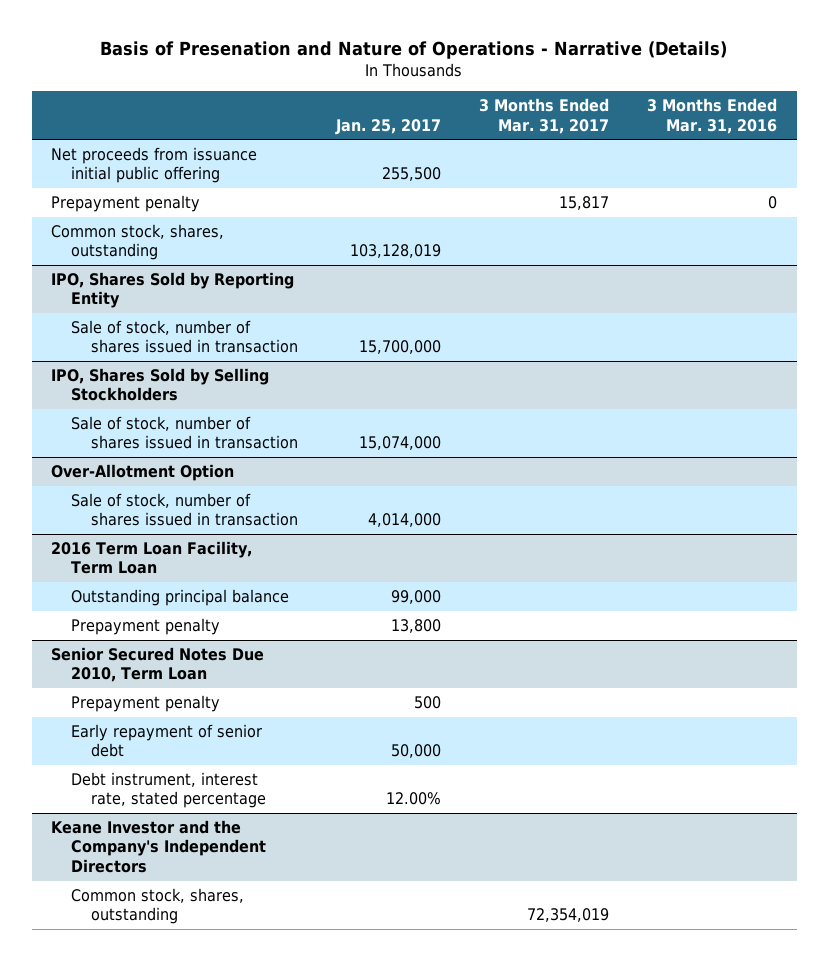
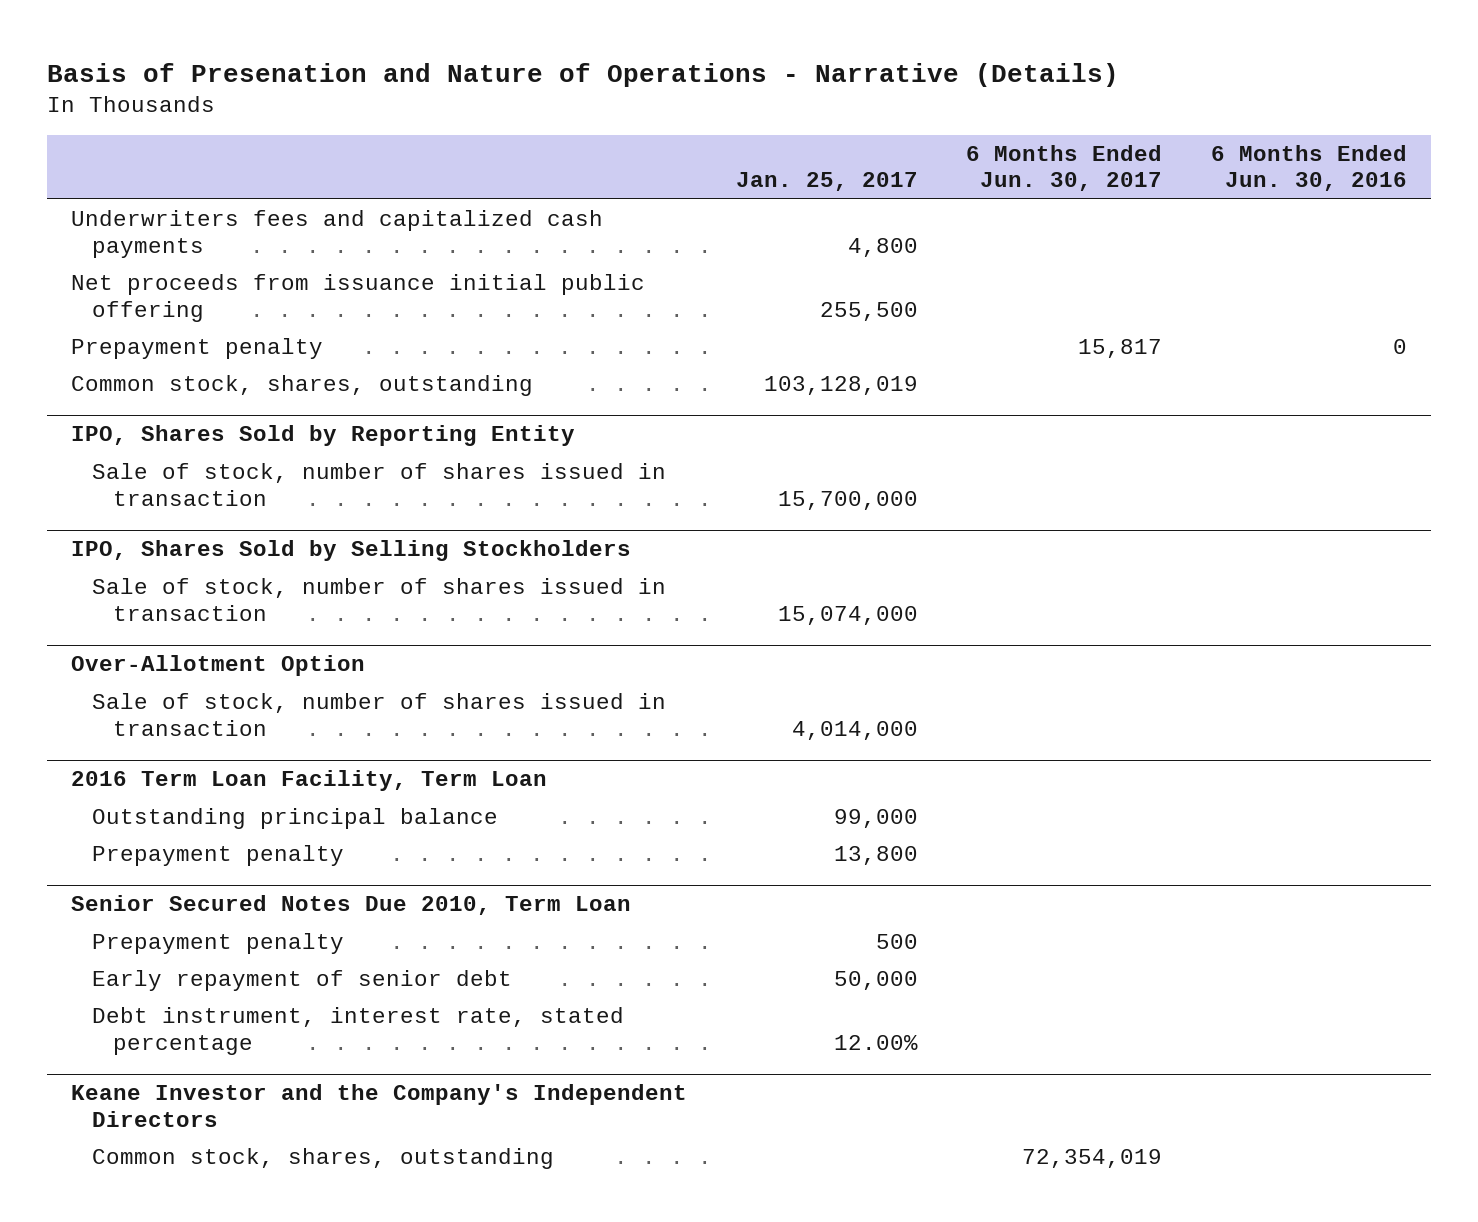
[479,98,610,134] 3 Months Ended Mar. 31, 2017 -> none
[647,98,778,134] 3 Months Ended Mar. 31, 2016 -> none
none -> [966,144,1163,192] 6 Months Ended Jun. 30, 2017
none -> [1210,144,1407,192] 6 Months Ended Jun. 30, 2016
none -> [71,210,604,258] Underwriters fees and capitalized cash payments

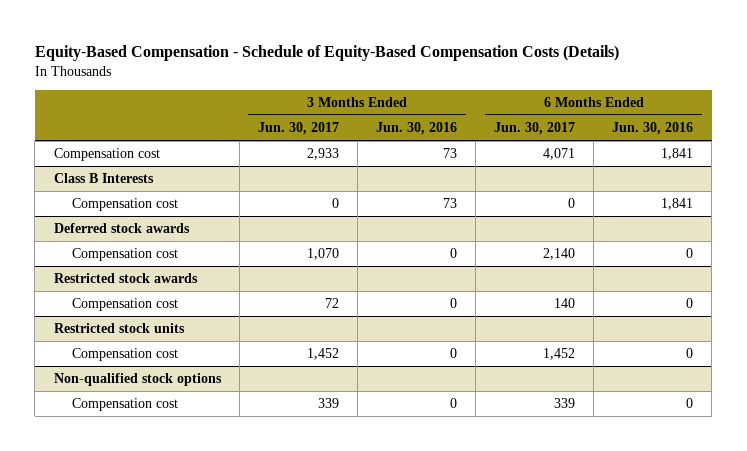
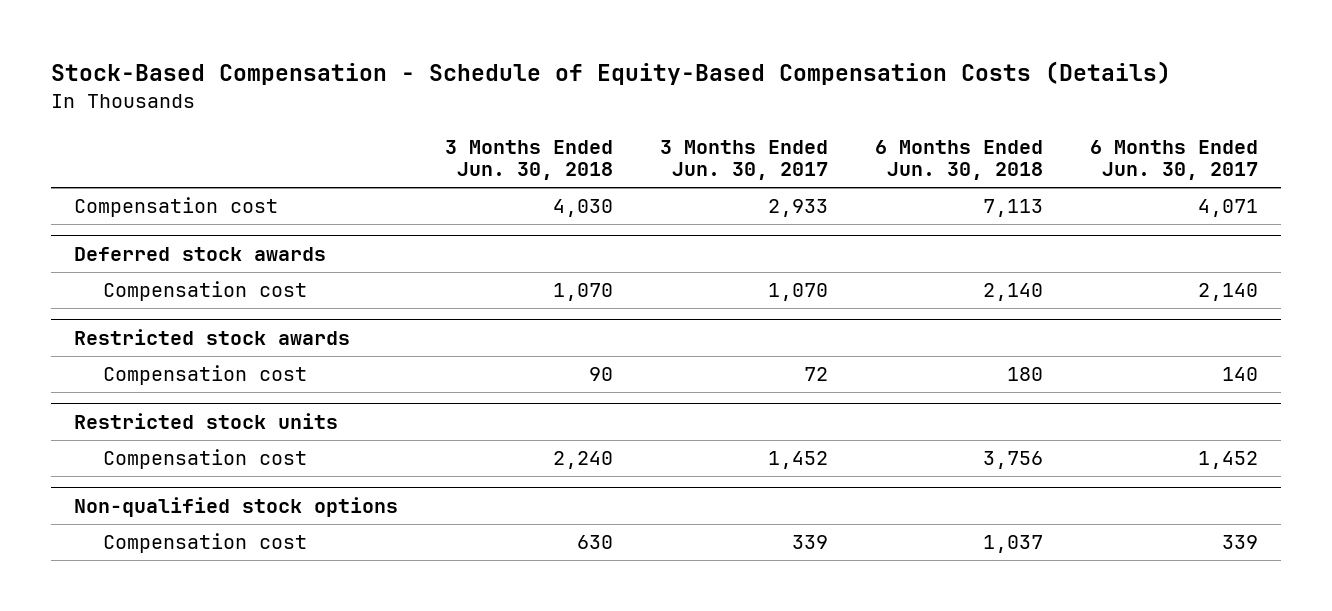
[34,44,619,61] Equity-Based Compensation - Schedule of Equity-Based Compensation Costs (Details) -> [50,61,1171,86] Stock-Based Compensation - Schedule of Equity-Based Compensation Costs (Details)
[375,122,457,136] Jun. 30, 2016 -> none
[612,122,694,136] Jun. 30, 2016 -> none
none -> [445,139,614,181] 3 Months Ended Jun. 30, 2018
none -> [874,139,1043,181] 6 Months Ended Jun. 30, 2018
[53,173,154,184] Class B Interests -> none
[72,198,179,212] Compensation cost -> none

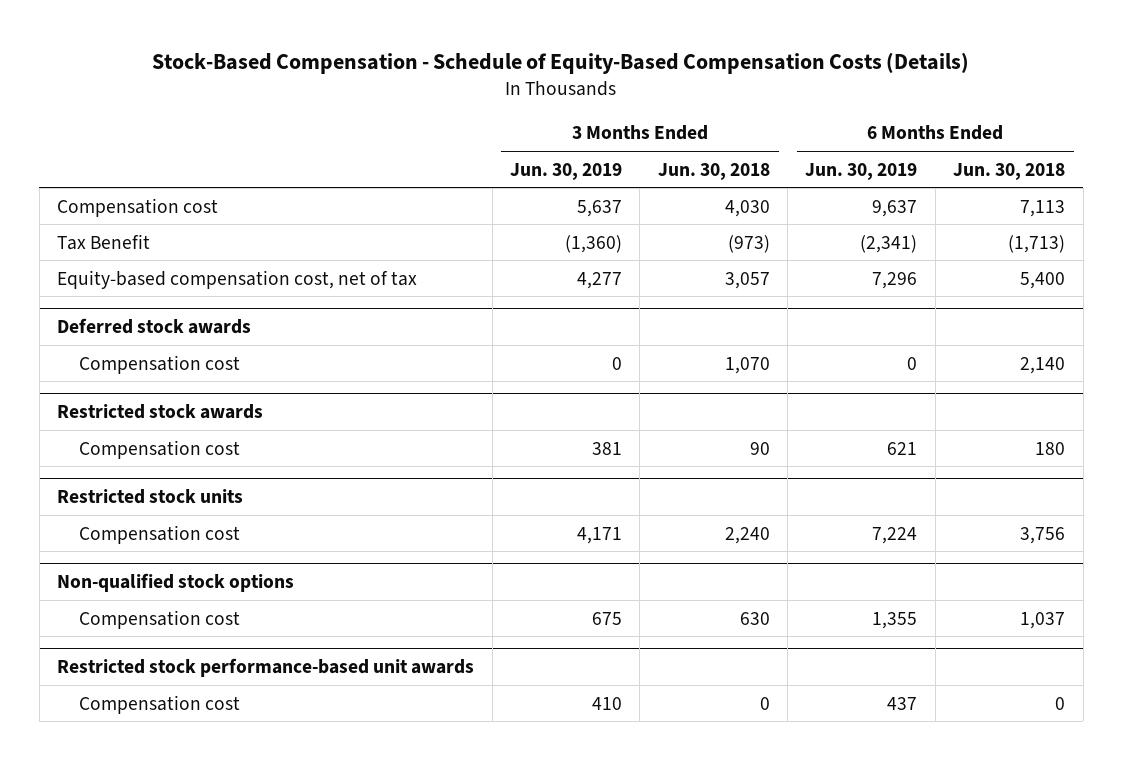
[659,139,828,181] 3 Months Ended Jun. 30, 2017 -> none
[1089,139,1258,181] 6 Months Ended Jun. 30, 2017 -> none
none -> [509,162,622,180] Jun. 30, 2019
none -> [805,162,918,180] Jun. 30, 2019
none -> [57,233,151,250] Tax Benefit
none -> [57,269,418,289] Equity-based compensation cost, net of tax
none -> [57,657,475,677] Restricted stock performance-based unit awards
none -> [78,694,240,714] Compensation cost

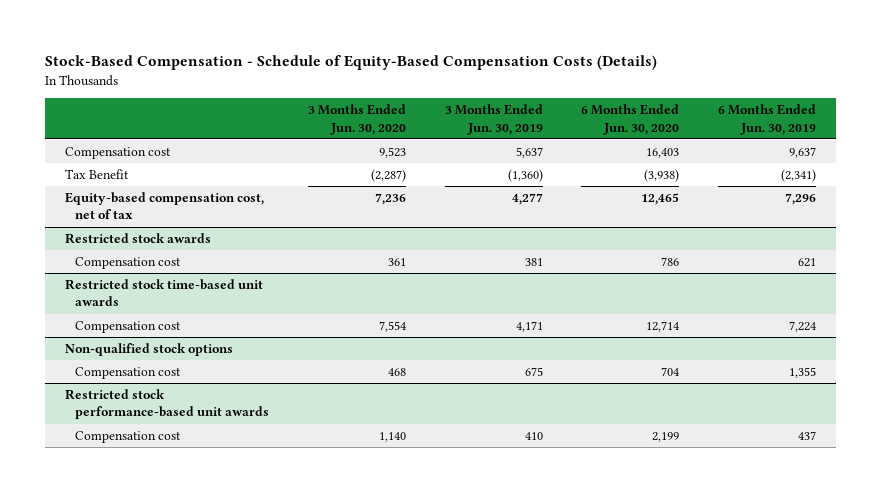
[657,162,770,180] Jun. 30, 2018 -> none
[953,162,1066,180] Jun. 30, 2018 -> none
none -> [307,104,406,135] 3 Months Ended Jun. 30, 2020
none -> [581,104,680,135] 6 Months Ended Jun. 30, 2020
[57,317,252,334] Deferred stock awards -> none
[78,354,240,374] Compensation cost -> none
[57,488,244,504] Restricted stock units -> [64,279,263,307] Restricted stock time-based unit awards

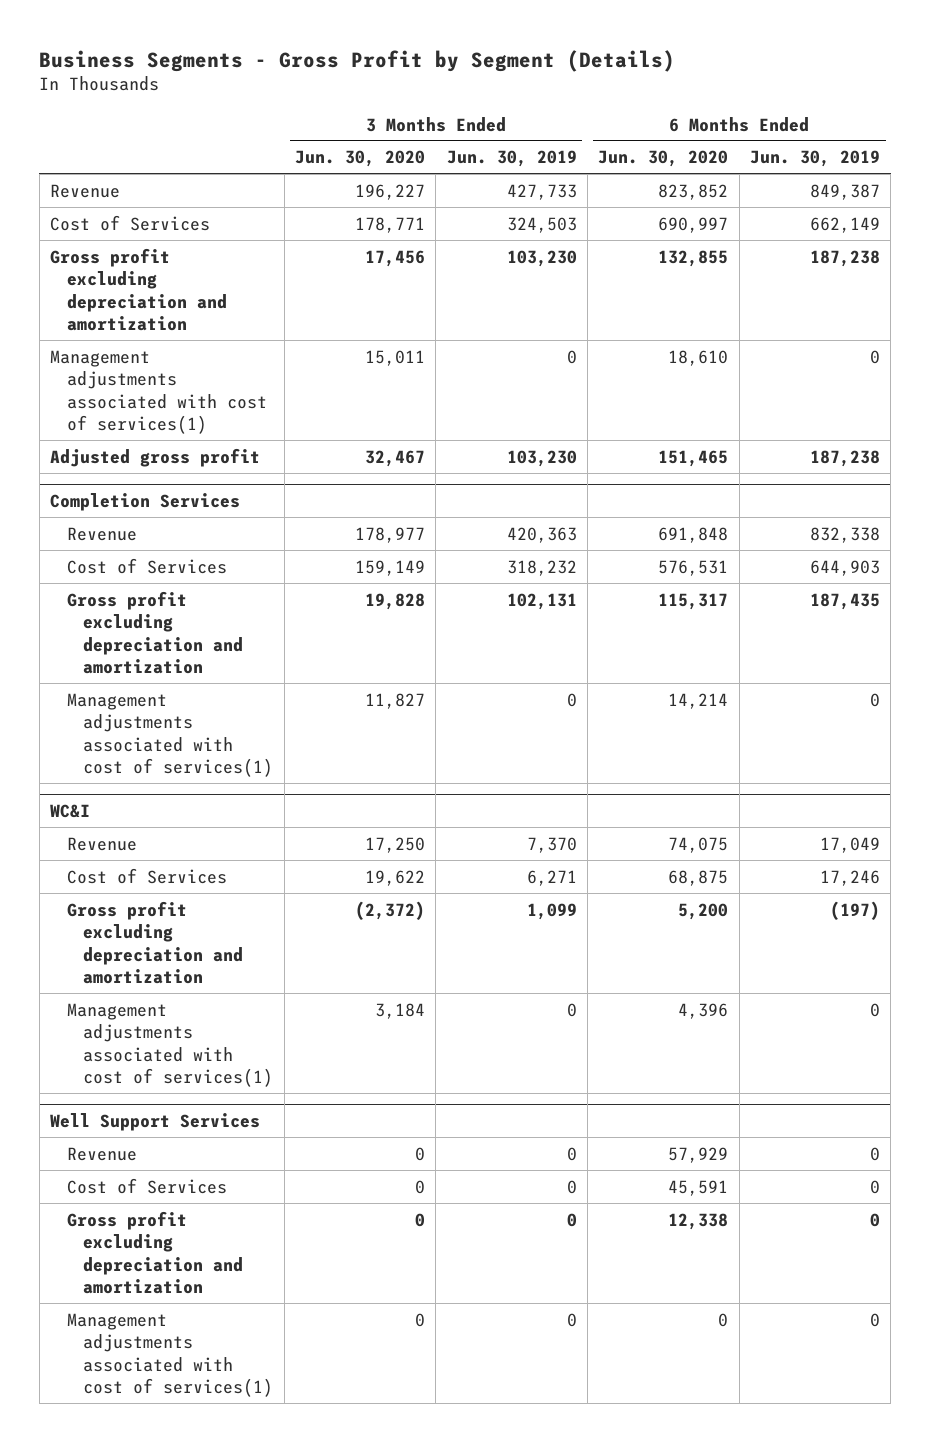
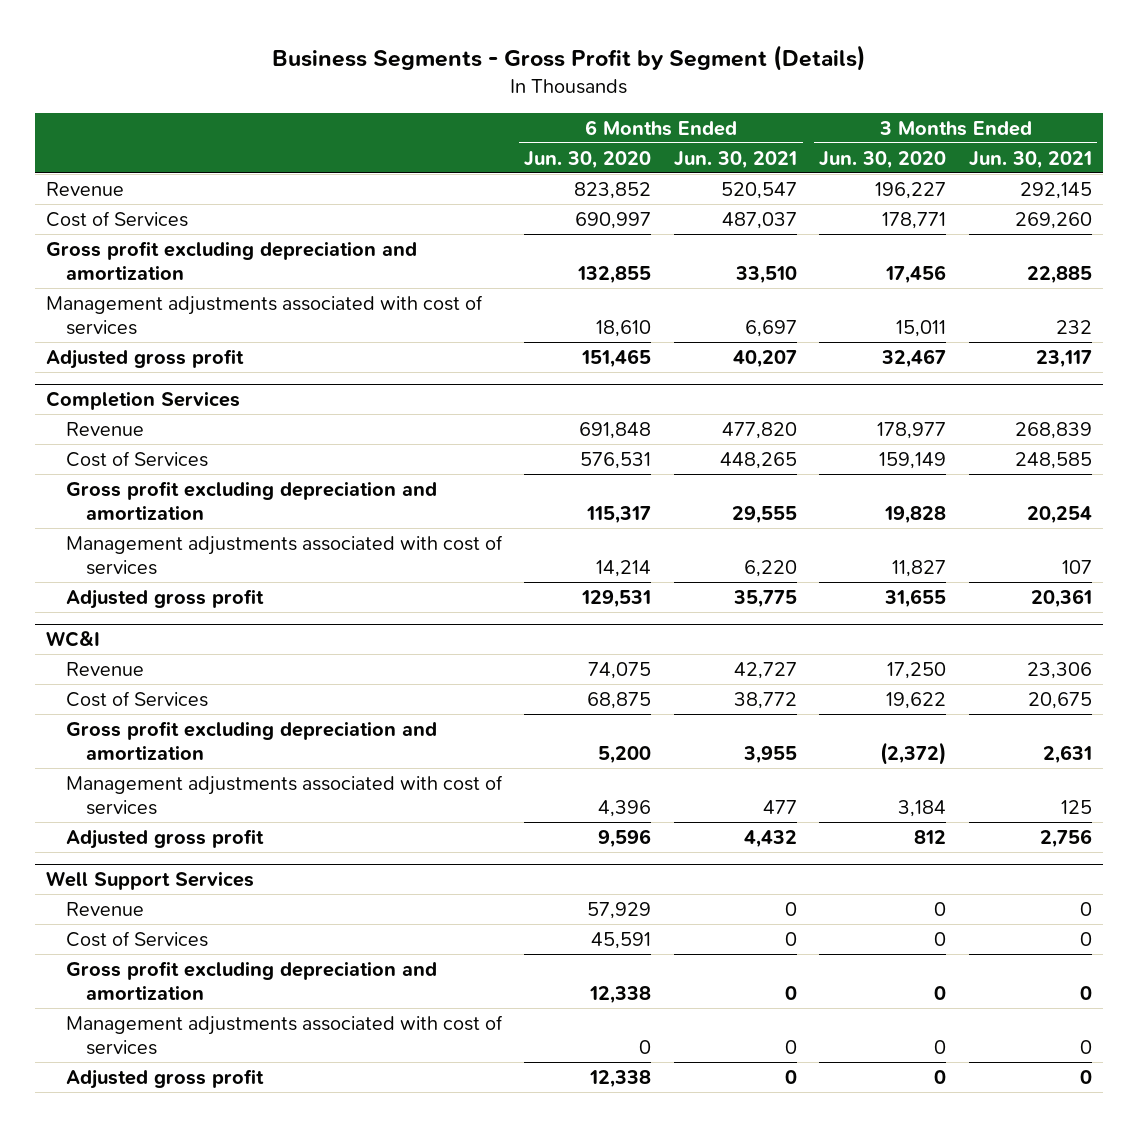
[446,150,577,168] Jun. 30, 2019 -> none
[750,150,881,168] Jun. 30, 2019 -> none
none -> [673,150,797,169] Jun. 30, 2021
none -> [968,150,1092,169] Jun. 30, 2021
[50,349,267,435] Management adjustments associated with cost of services(1) -> [45,294,483,335] Management adjustments associated with cost of services
[66,692,274,778] Management adjustments associated with cost of services(1) -> [65,534,503,575] Management adjustments associated with cost of services
none -> [65,588,264,609] Adjusted gross profit
[66,1002,274,1088] Management adjustments associated with cost of services(1) -> [65,774,503,815] Management adjustments associated with cost of services
none -> [65,828,264,849] Adjusted gross profit
[66,1312,274,1398] Management adjustments associated with cost of services(1) -> [65,1014,503,1055] Management adjustments associated with cost of services
none -> [65,1068,264,1089] Adjusted gross profit

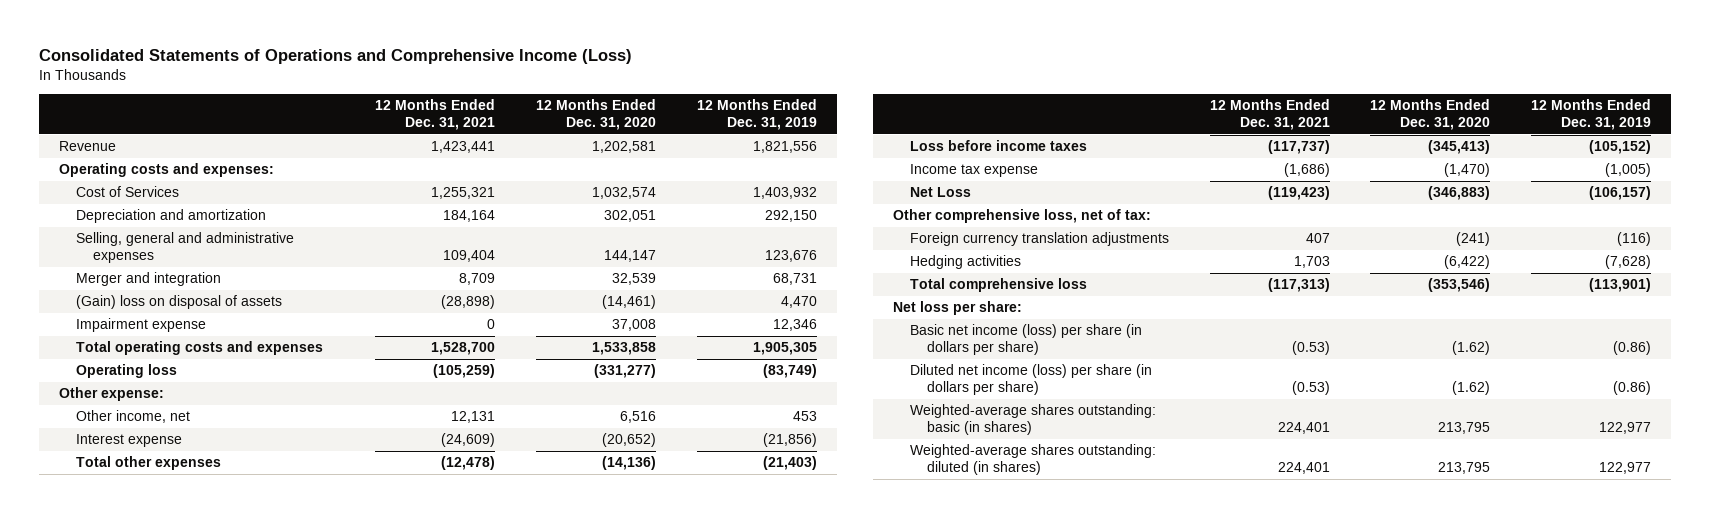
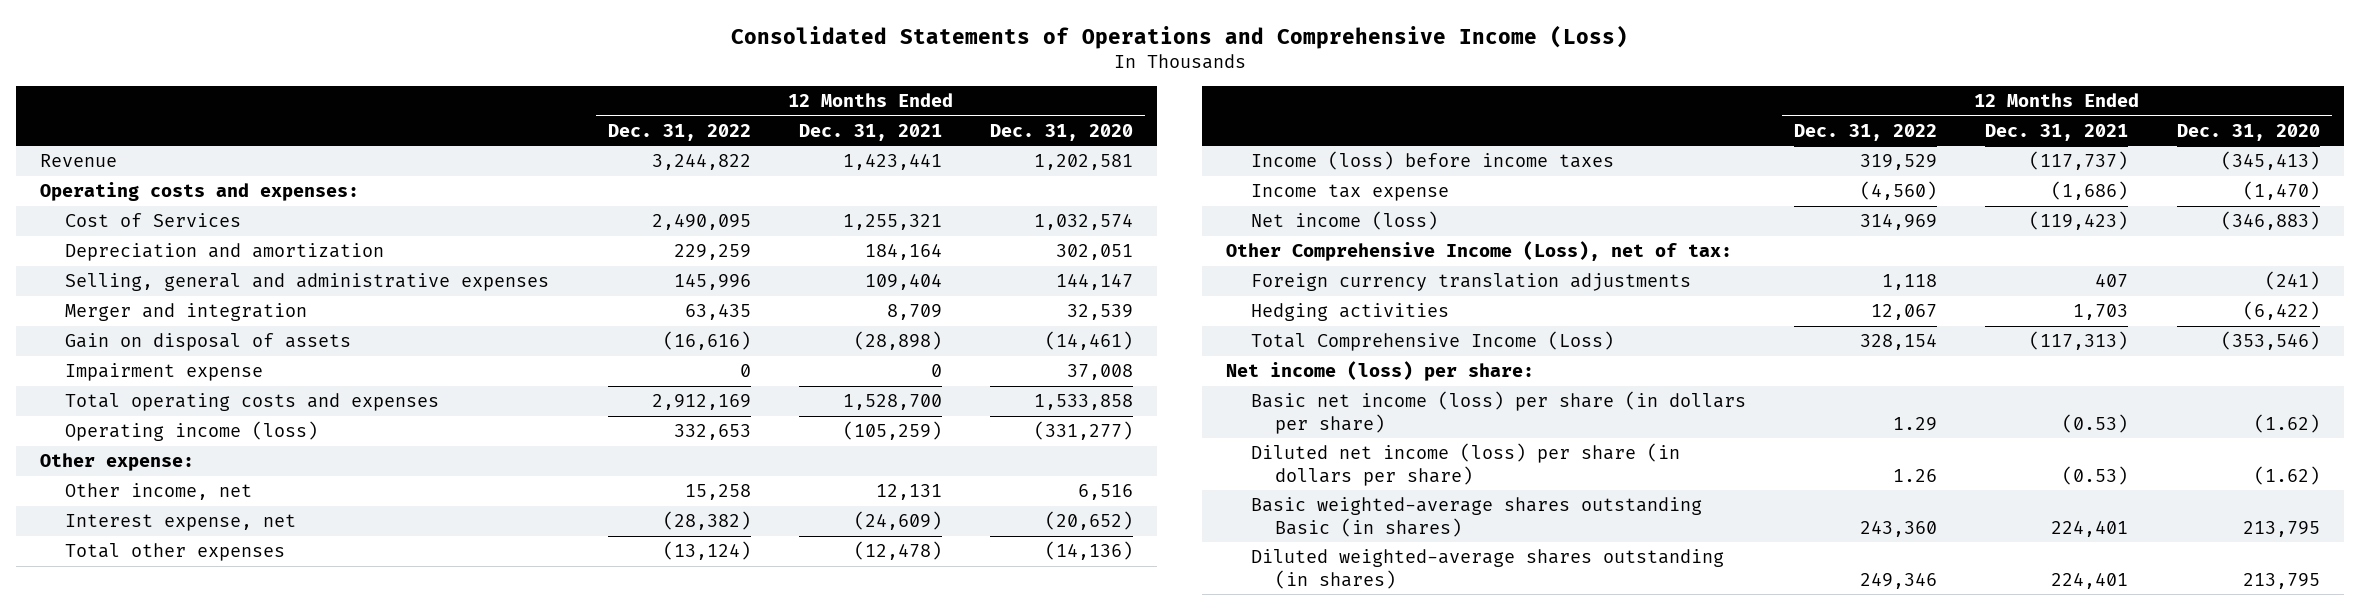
[696,99,817,131] 12 Months Ended Dec. 31, 2019 -> none
none -> [607,123,751,141] Dec. 31, 2022
[75,295,282,310] (Gain) loss on disposal of assets -> [64,333,351,352] Gain on disposal of assets
[75,364,177,379] Operating loss -> [64,421,318,442] Operating income (loss)
[75,434,182,448] Interest expense -> [64,514,296,532] Interest expense, net
[909,140,1087,152] Loss before income taxes -> [1250,151,1614,171] Income (loss) before income taxes
[909,187,971,198] Net Loss -> [1250,211,1438,231] Net income (loss)
[893,209,1152,224] Other comprehensive loss, net of tax: -> [1226,241,1733,262] Other Comprehensive Income (Loss), net of tax:
[909,278,1087,293] Total comprehensive loss -> [1250,331,1614,352] Total Comprehensive Income (Loss)
[893,301,1023,316] Net loss per share: -> [1226,361,1535,382] Net income (loss) per share:
[909,404,1156,436] Weighted-average shares outstanding: basic (in shares) -> [1250,497,1702,537] Basic weighted-average shares outstanding Basic (in shares)
[909,444,1156,476] Weighted-average shares outstanding: diluted (in shares) -> [1250,549,1724,589] Diluted weighted-average shares outstanding (in shares)

